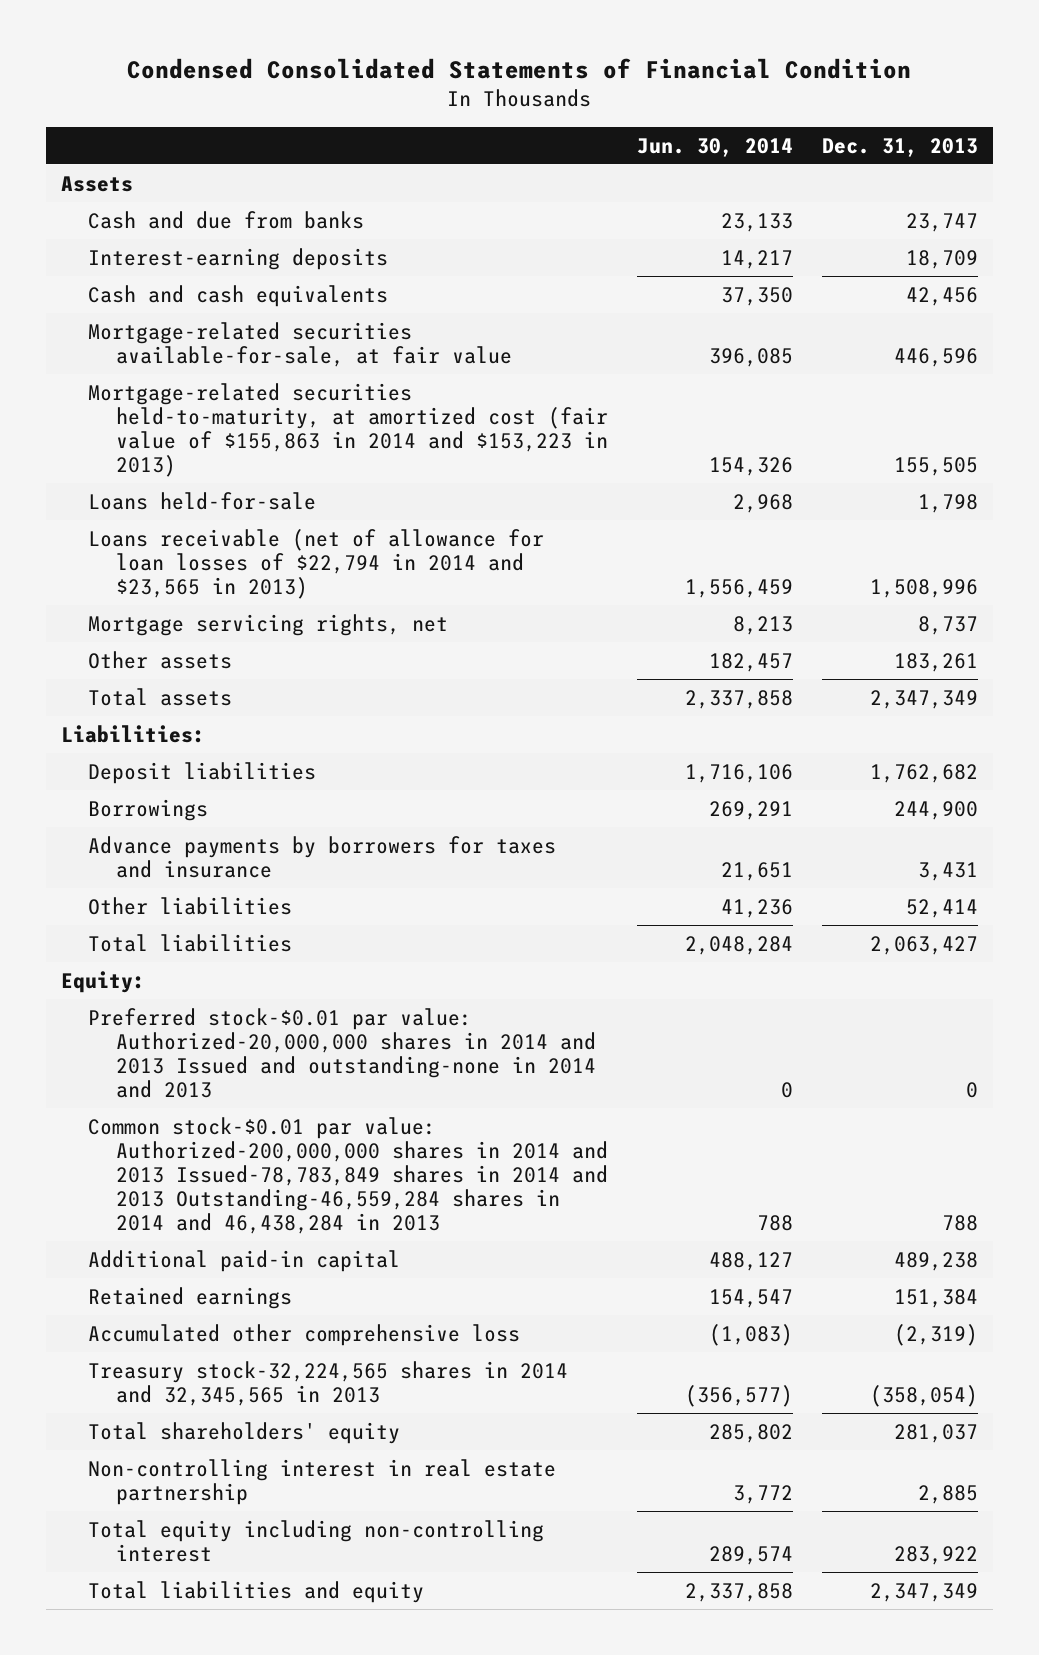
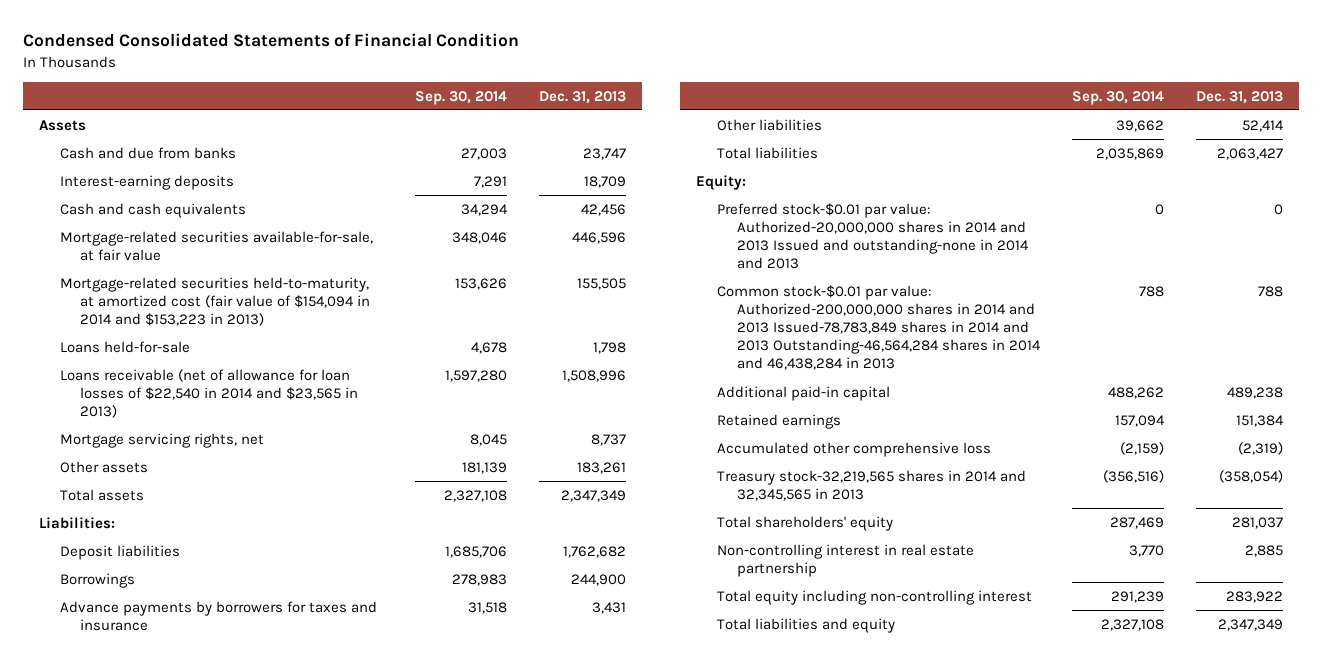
[637,137,794,157] Jun. 30, 2014 -> none
none -> [415,90,508,105] Sep. 30, 2014
[88,382,609,478] Mortgage-related securities held-to-maturity, at amortized cost (fair value of $155,863 in 2014 and $153,223 in 2013) -> [59,276,371,327] Mortgage-related securities held-to-maturity, at amortized cost (fair value of $154,094 in 2014 and $153,223 in 2013)
[88,528,545,599] Loans receivable (net of allowance for loan losses of $22,794 in 2014 and $23,565 in 2013) -> [59,368,359,419] Loans receivable (net of allowance for loan losses of $22,540 in 2014 and $23,565 in 2013)
[88,1116,609,1235] Common stock-$0.01 par value: Authorized-200,000,000 shares in 2014 and 2013 Issued-78,783,849 shares in 2014 and 2013 Outstanding-46,559,284 shares in 2014 and 46,438,284 in 2013 -> [716,284,1042,371] Common stock-$0.01 par value: Authorized-200,000,000 shares in 2014 and 2013 Issued-78,783,849 shares in 2014 and 2013 Outstanding-46,564,284 shares in 2014 and 46,438,284 in 2013
[88,1360,569,1406] Treasury stock-32,224,565 shares in 2014 and 32,345,565 in 2013 -> [716,469,1026,501] Treasury stock-32,219,565 shares in 2014 and 32,345,565 in 2013

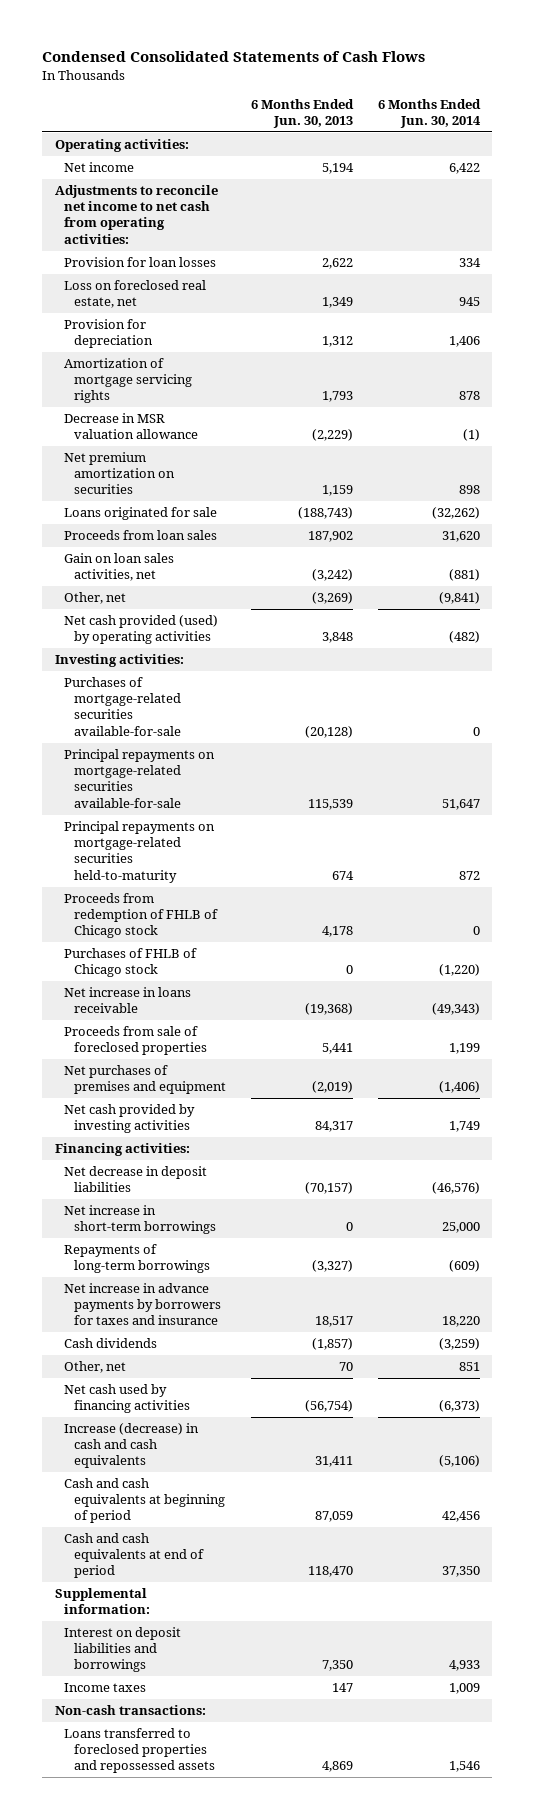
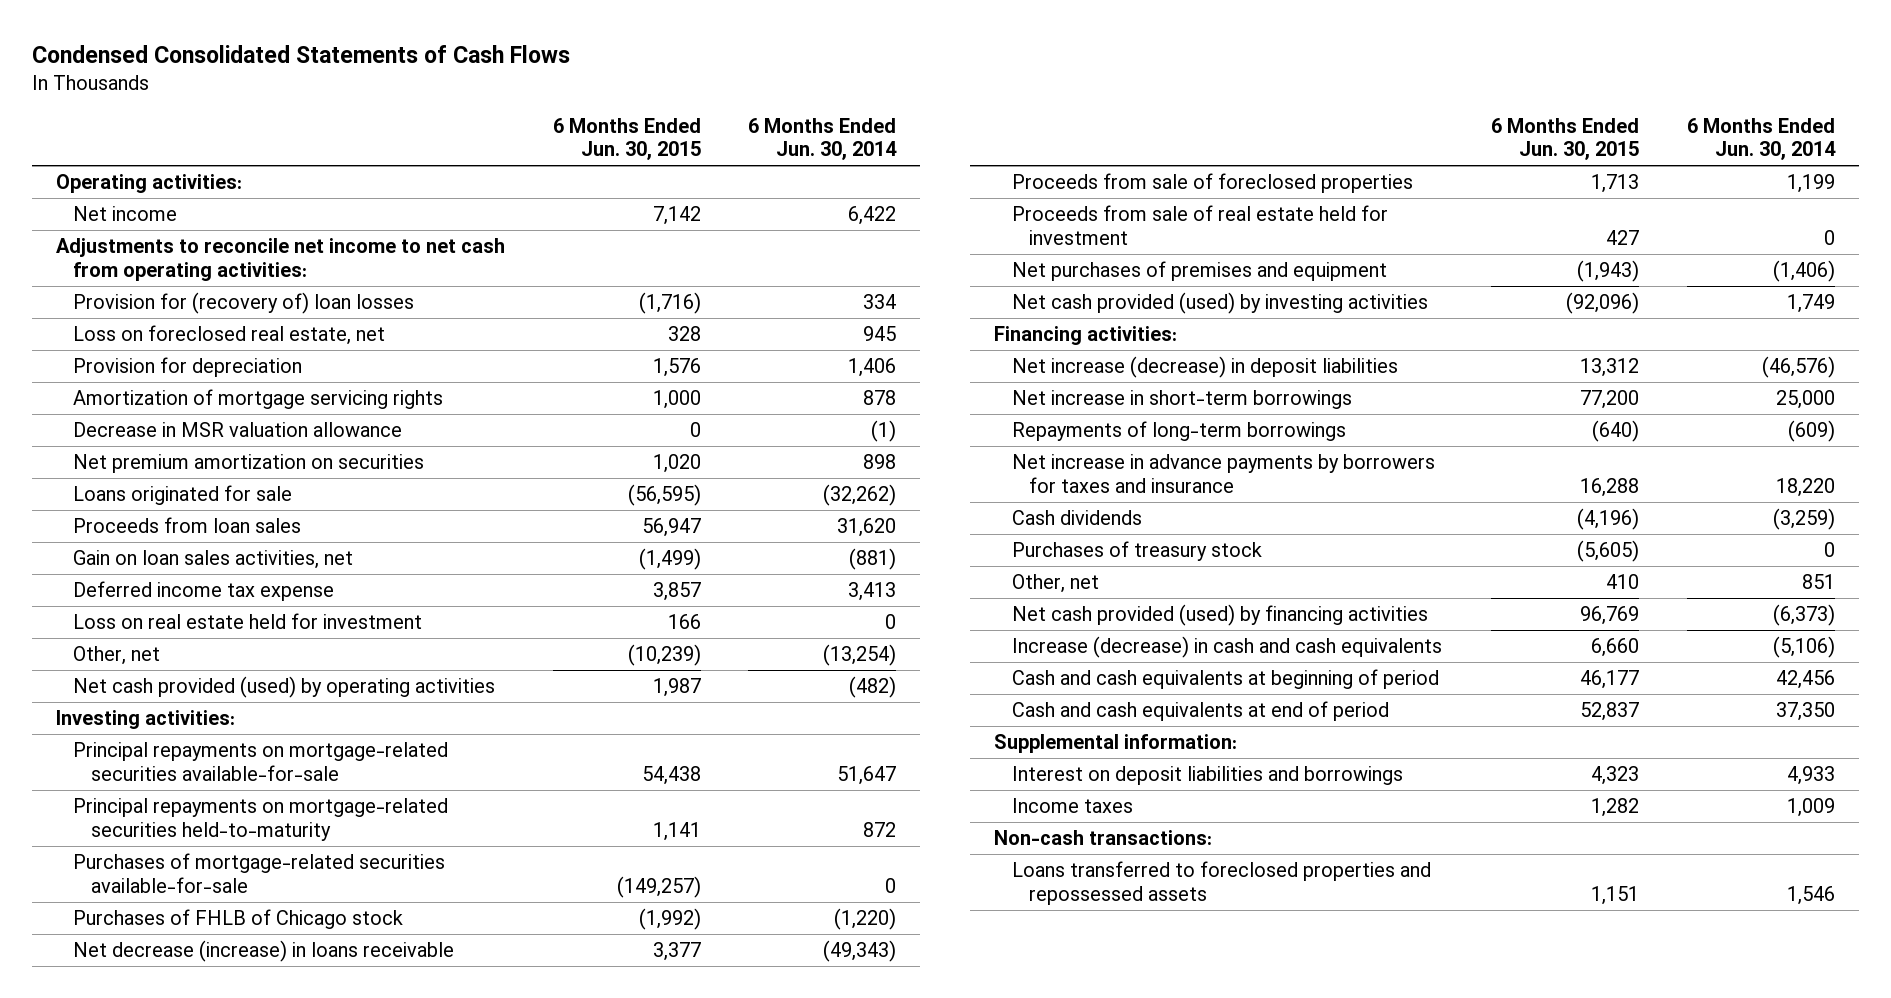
[250,98,354,128] 6 Months Ended Jun. 30, 2013 -> none
none -> [552,117,701,161] 6 Months Ended Jun. 30, 2015
[64,257,217,268] Provision for loan losses -> [73,292,415,315] Provision for (recovery of) loan losses
none -> [73,581,335,602] Deferred income tax expense
none -> [73,613,423,630] Loss on real estate held for investment
[438,592,480,605] (9,841) -> [823,644,897,667] (13,254)
[64,893,218,939] Proceeds from redemption of FHLB of Chicago stock -> none
[64,677,181,736] Purchases of mortgage-related securities available-for-sale -> [73,853,446,893] Purchases of mortgage-related securities available-for-sale
[64,987,192,1014] Net increase in loans receivable -> [73,940,455,963] Net decrease (increase) in loans receivable
none -> [1011,205,1388,245] Proceeds from sale of real estate held for investment
[64,1104,196,1134] Net cash provided by investing activities -> [1011,292,1428,315] Net cash provided (used) by investing activities
[64,1166,208,1193] Net decrease in deposit liabilities -> [1011,356,1398,379] Net increase (decrease) in deposit liabilities
none -> [1011,541,1262,562] Purchases of treasury stock
[64,1384,190,1414] Net cash used by financing activities -> [1011,604,1428,627] Net cash provided (used) by financing activities

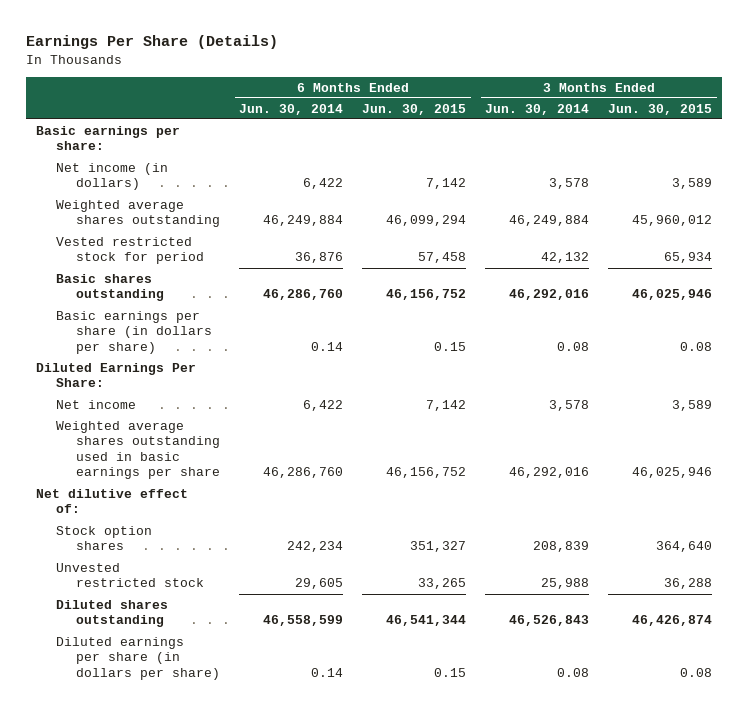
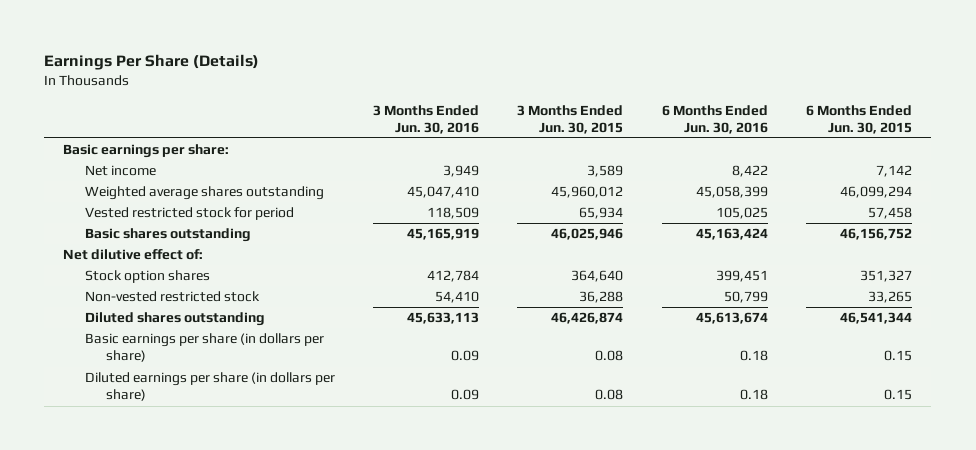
[239,103,344,115] Jun. 30, 2014 -> none
[485,103,590,115] Jun. 30, 2014 -> none
none -> [373,104,480,134] 3 Months Ended Jun. 30, 2016
none -> [661,104,768,134] 6 Months Ended Jun. 30, 2016
[56,162,169,191] Net income (in dollars) -> none
[56,399,137,409] Net income -> [84,165,156,177] Net income
[35,362,196,388] Diluted Earnings Per Share: -> none
[56,420,221,480] Weighted average shares outstanding used in basic earnings per share -> none
[56,562,205,588] Unvested restricted stock -> [84,291,260,303] Non-vested restricted stock
[56,310,213,354] Basic earnings per share (in dollars per share) -> [84,333,324,363] Basic earnings per share (in dollars per share)

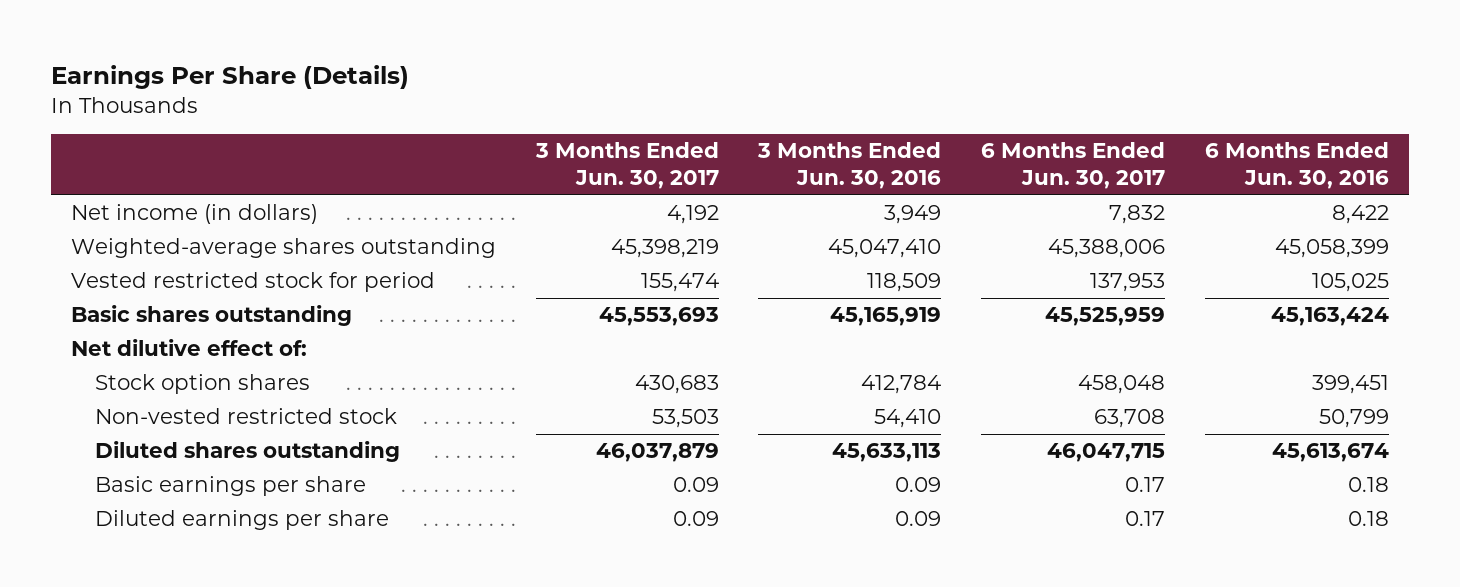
[517,104,624,134] 3 Months Ended Jun. 30, 2015 -> none
[806,104,913,134] 6 Months Ended Jun. 30, 2015 -> none
none -> [534,142,719,190] 3 Months Ended Jun. 30, 2017
none -> [981,142,1166,190] 6 Months Ended Jun. 30, 2017
[63,144,230,159] Basic earnings per share: -> none
[84,165,156,177] Net income -> [71,204,319,225] Net income (in dollars)
[84,186,324,201] Weighted average shares outstanding -> [71,238,497,259] Weighted-average shares outstanding
[84,333,324,363] Basic earnings per share (in dollars per share) -> [94,476,366,497] Basic earnings per share
[84,372,335,402] Diluted earnings per share (in dollars per share) -> [94,510,389,531] Diluted earnings per share

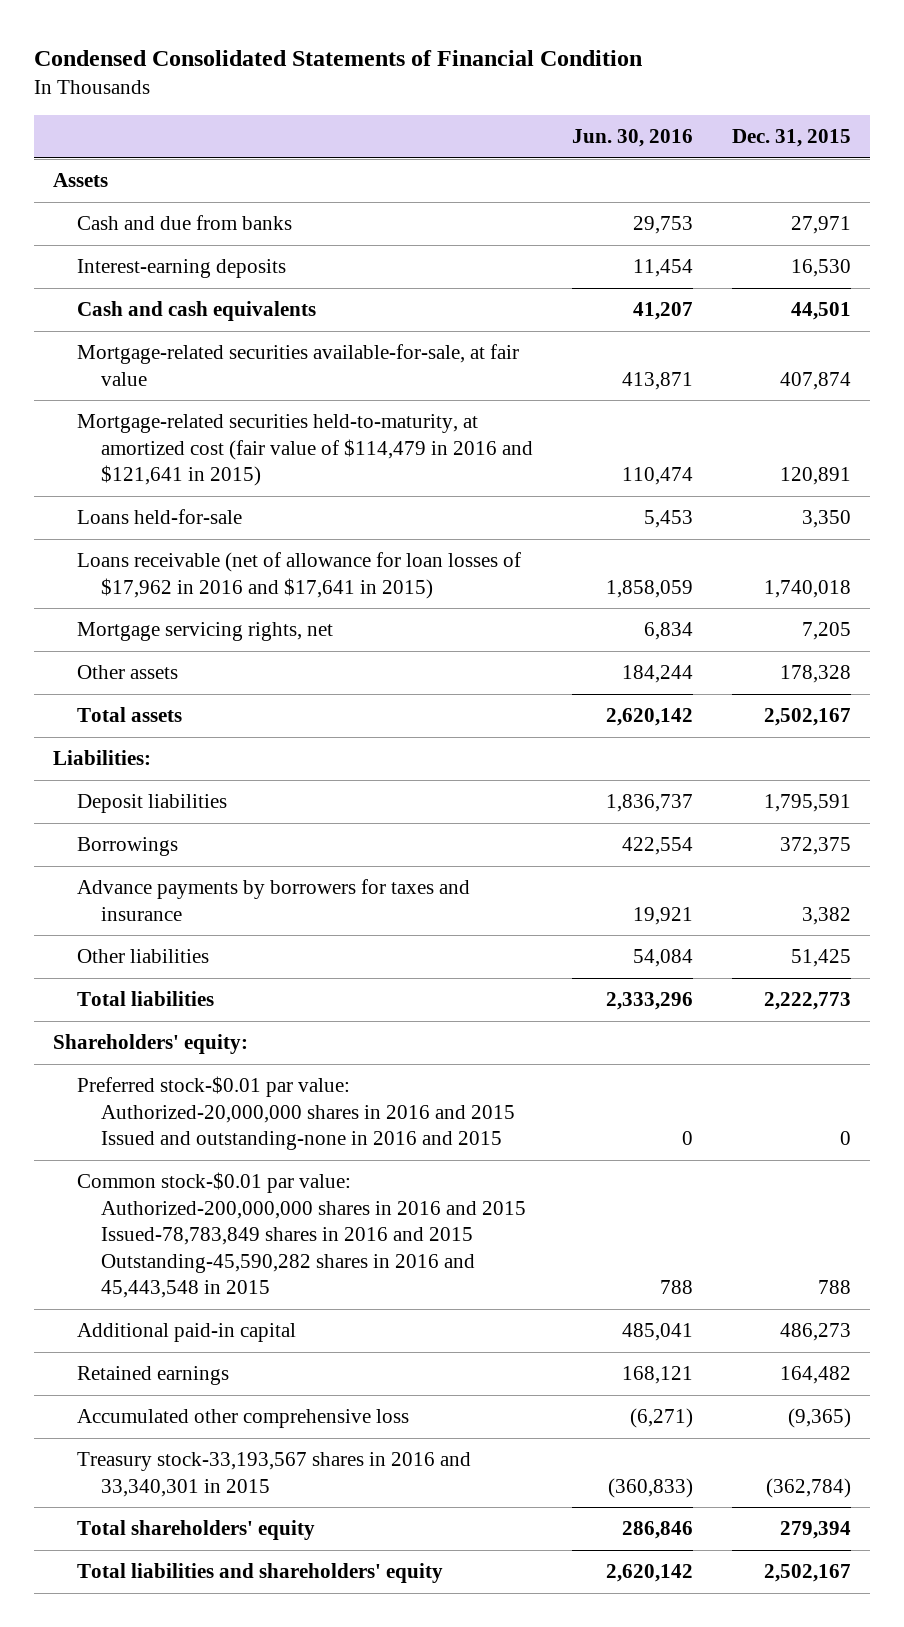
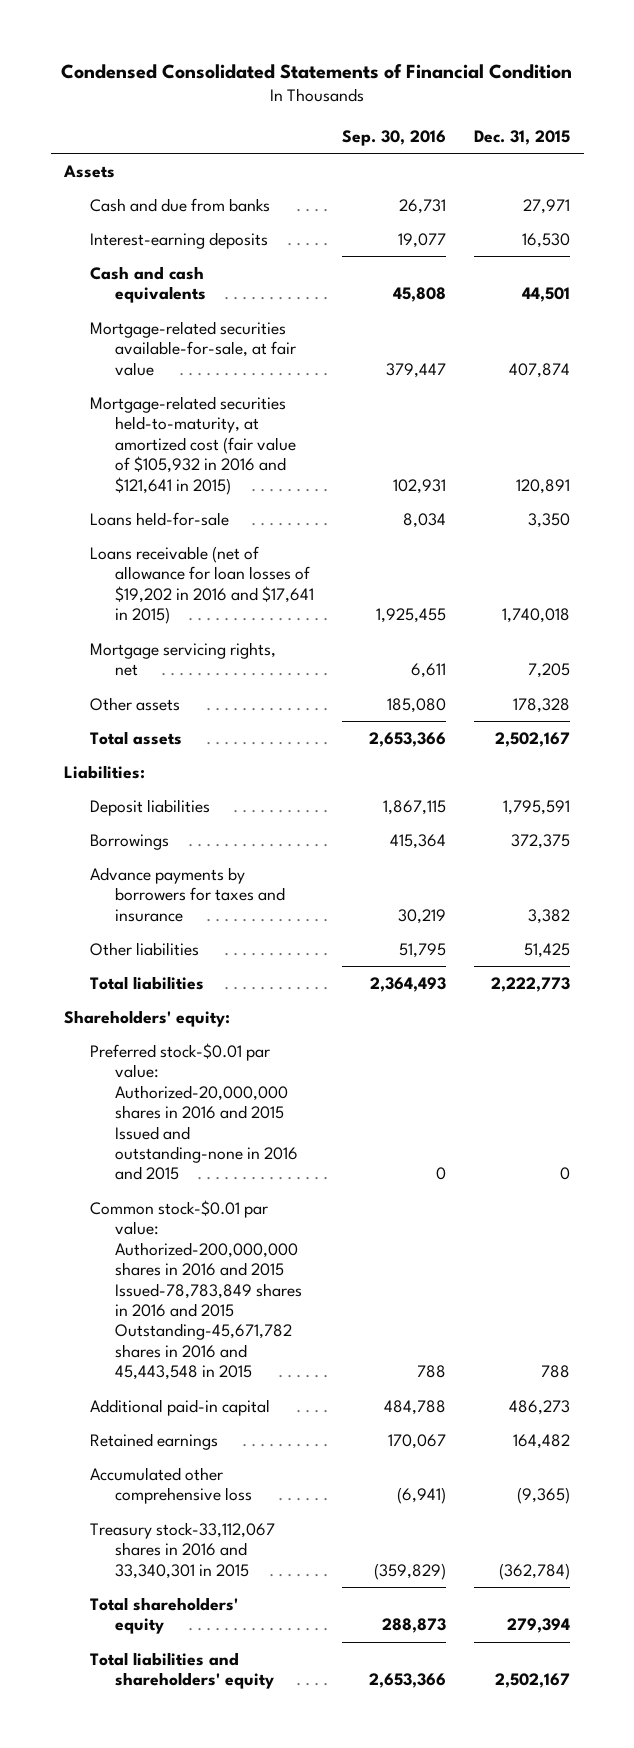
[572,129,694,148] Jun. 30, 2016 -> none
none -> [341,129,446,146] Sep. 30, 2016
[77,414,534,487] Mortgage-related securities held-to-maturity, at amortized cost (fair value of $114,479 in 2016 and $121,641 in 2015) -> [89,395,296,495] Mortgage-related securities held-to-maturity, at amortized cost (fair value of $105,932 in 2016 and $121,641 in 2015)
[77,552,522,599] Loans receivable (net of allowance for loan losses of $17,962 in 2016 and $17,641 in 2015) -> [89,545,314,625] Loans receivable (net of allowance for loan losses of $19,202 in 2016 and $17,641 in 2015)
[77,1172,527,1299] Common stock-$0.01 par value: Authorized-200,000,000 shares in 2016 and 2015 Issued-78,783,849 shares in 2016 and 2015 Outstanding-45,590,282 shares in 2016 and 45,443,548 in 2015 -> [89,1199,302,1381] Common stock-$0.01 par value: Authorized-200,000,000 shares in 2016 and 2015 Issued-78,783,849 shares in 2016 and 2015 Outstanding-45,671,782 shares in 2016 and 45,443,548 in 2015
[77,1452,472,1497] Treasury stock-33,193,567 shares in 2016 and 33,340,301 in 2015 -> [89,1521,275,1579] Treasury stock-33,112,067 shares in 2016 and 33,340,301 in 2015

